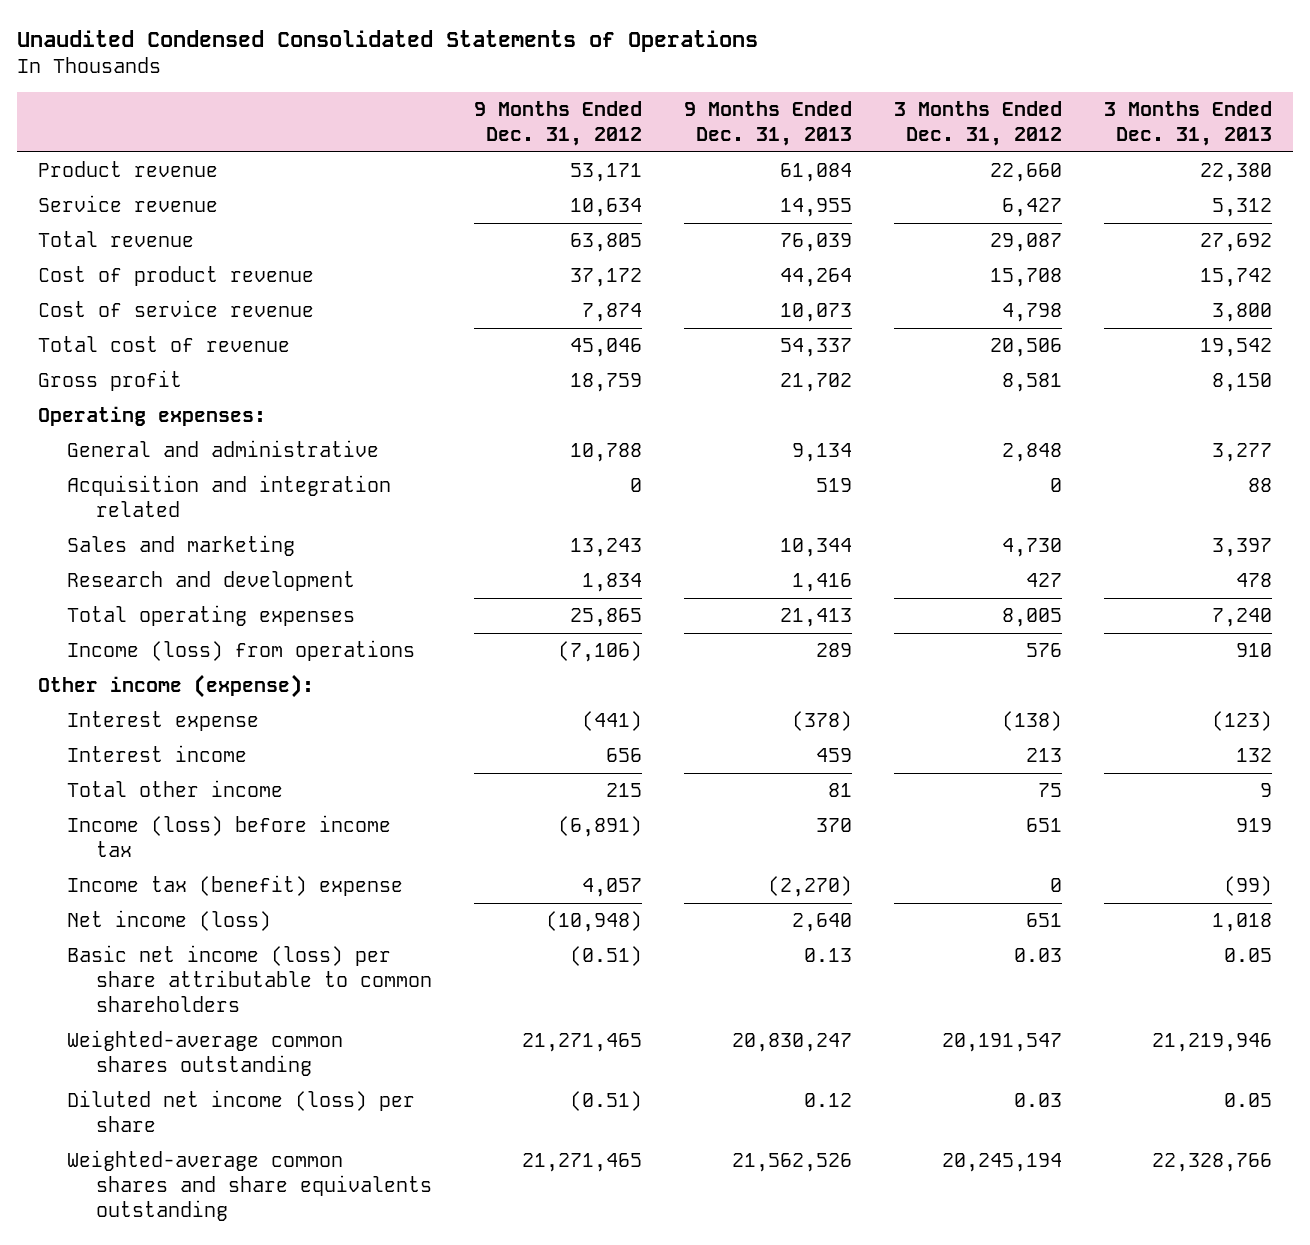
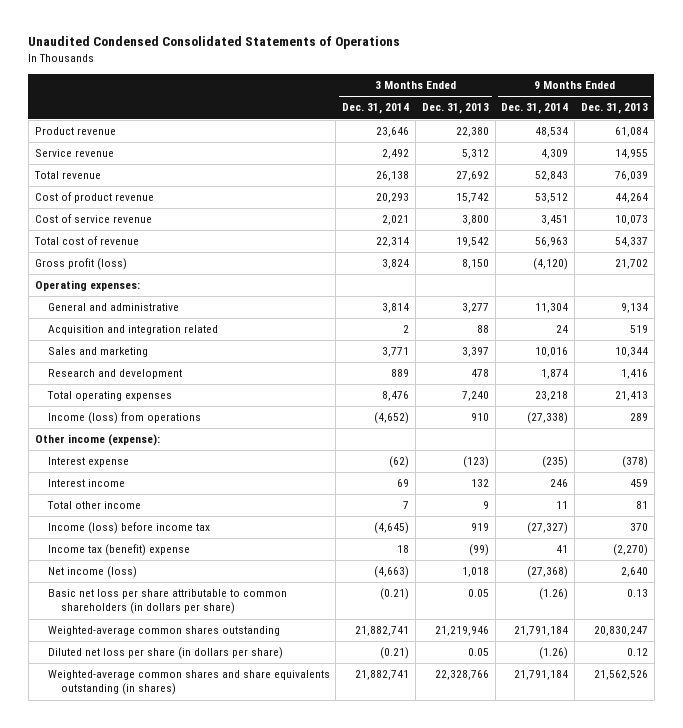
[473,101,642,147] 9 Months Ended Dec. 31, 2012 -> none
[894,101,1063,147] 3 Months Ended Dec. 31, 2012 -> none
none -> [342,103,410,115] Dec. 31, 2014
none -> [501,103,569,115] Dec. 31, 2014
[37,370,182,392] Gross profit -> [34,258,127,271] Gross profit (loss)
[66,945,432,1012] Basic net income (loss) per share attributable to common shareholders -> [47,589,287,615] Basic net loss per share attributable to common shareholders (in dollars per share)
[66,1090,415,1133] Diluted net income (loss) per share -> [47,647,283,660] Diluted net loss per share (in dollars per share)
[66,1150,432,1221] Weighted-average common shares and share equivalents outstanding -> [47,670,330,696] Weighted-average common shares and share equivalents outstanding (in shares)

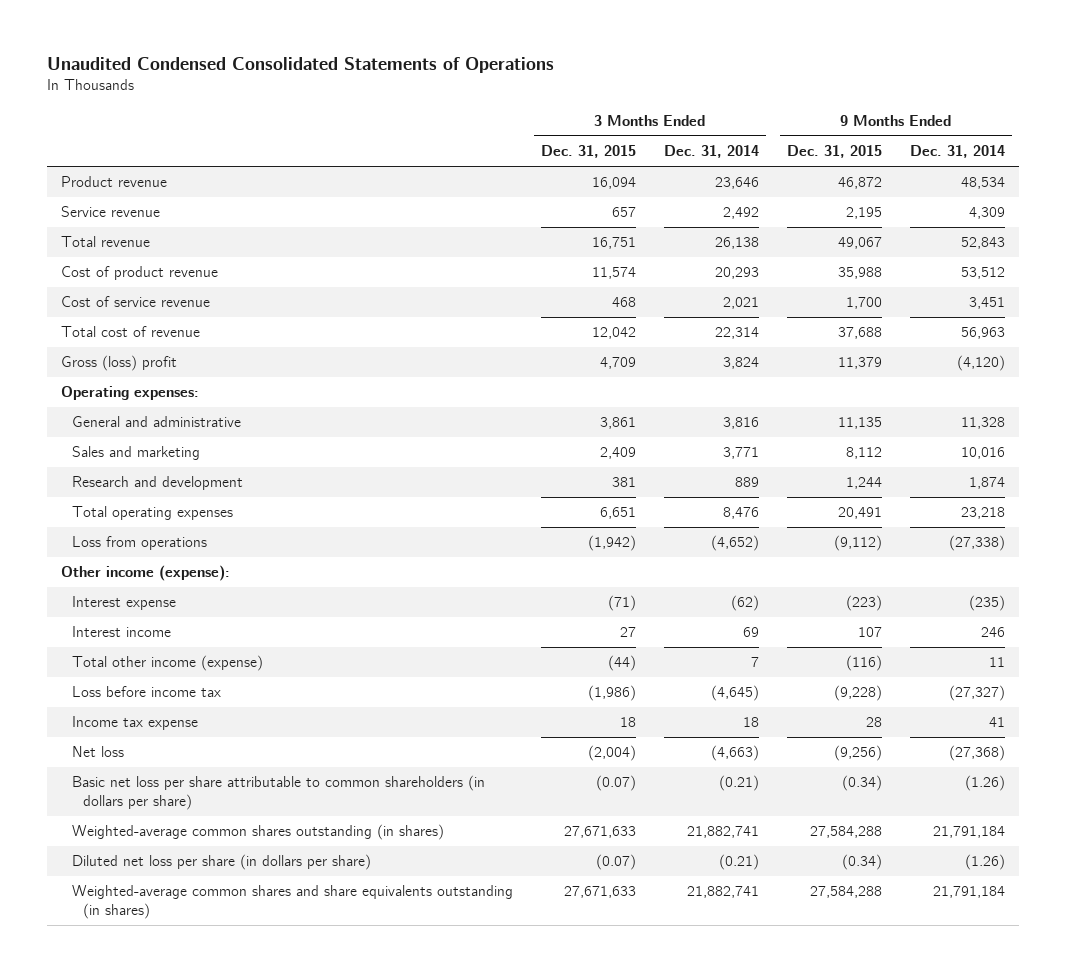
[421,103,489,115] Dec. 31, 2013 -> none
[580,103,648,115] Dec. 31, 2013 -> none
none -> [540,145,636,159] Dec. 31, 2015
none -> [786,145,882,159] Dec. 31, 2015
[34,258,127,271] Gross profit (loss) -> [60,355,177,372] Gross (loss) profit
[47,325,218,336] Acquisition and integration related -> none
[382,303,410,314] 3,814 -> [722,417,759,430] 3,816
[535,303,569,314] 11,304 -> [960,417,1005,430] 11,328
[47,412,201,425] Income (loss) from operations -> [71,536,207,551] Loss from operations
[46,501,141,510] Total other income -> [71,655,263,672] Total other income (expense)
[47,522,210,535] Income (loss) before income tax -> [71,686,221,698] Loss before income tax
[47,544,190,557] Income tax (benefit) expense -> [71,716,198,731] Income tax expense
[47,566,137,579] Net income (loss) -> [71,746,124,758] Net loss
[47,626,280,637] Weighted-average common shares outstanding -> [71,824,444,841] Weighted-average common shares outstanding (in shares)

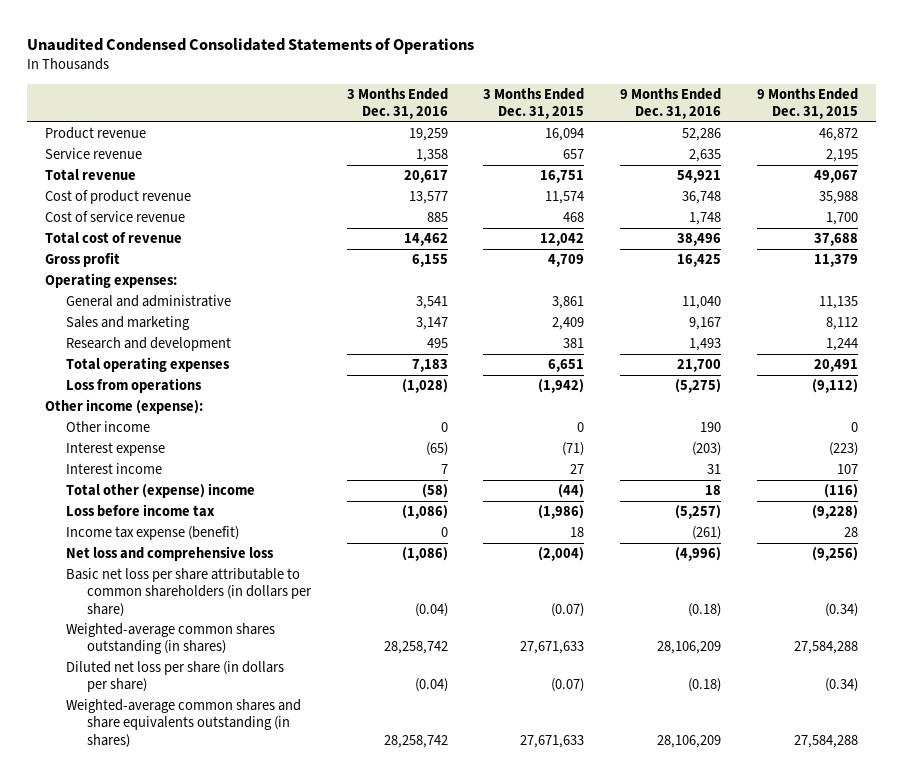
[663,145,759,159] Dec. 31, 2014 -> none
[909,145,1005,159] Dec. 31, 2014 -> none
none -> [346,87,448,120] 3 Months Ended Dec. 31, 2016
none -> [620,87,722,120] 9 Months Ended Dec. 31, 2016
[60,355,177,372] Gross (loss) profit -> [44,252,120,268] Gross profit
none -> [65,421,150,433] Other income
[71,655,263,672] Total other income (expense) -> [65,483,255,499] Total other (expense) income
[71,716,198,731] Income tax expense -> [65,526,239,541] Income tax expense (benefit)
[71,746,124,758] Net loss -> [65,546,274,562] Net loss and comprehensive loss

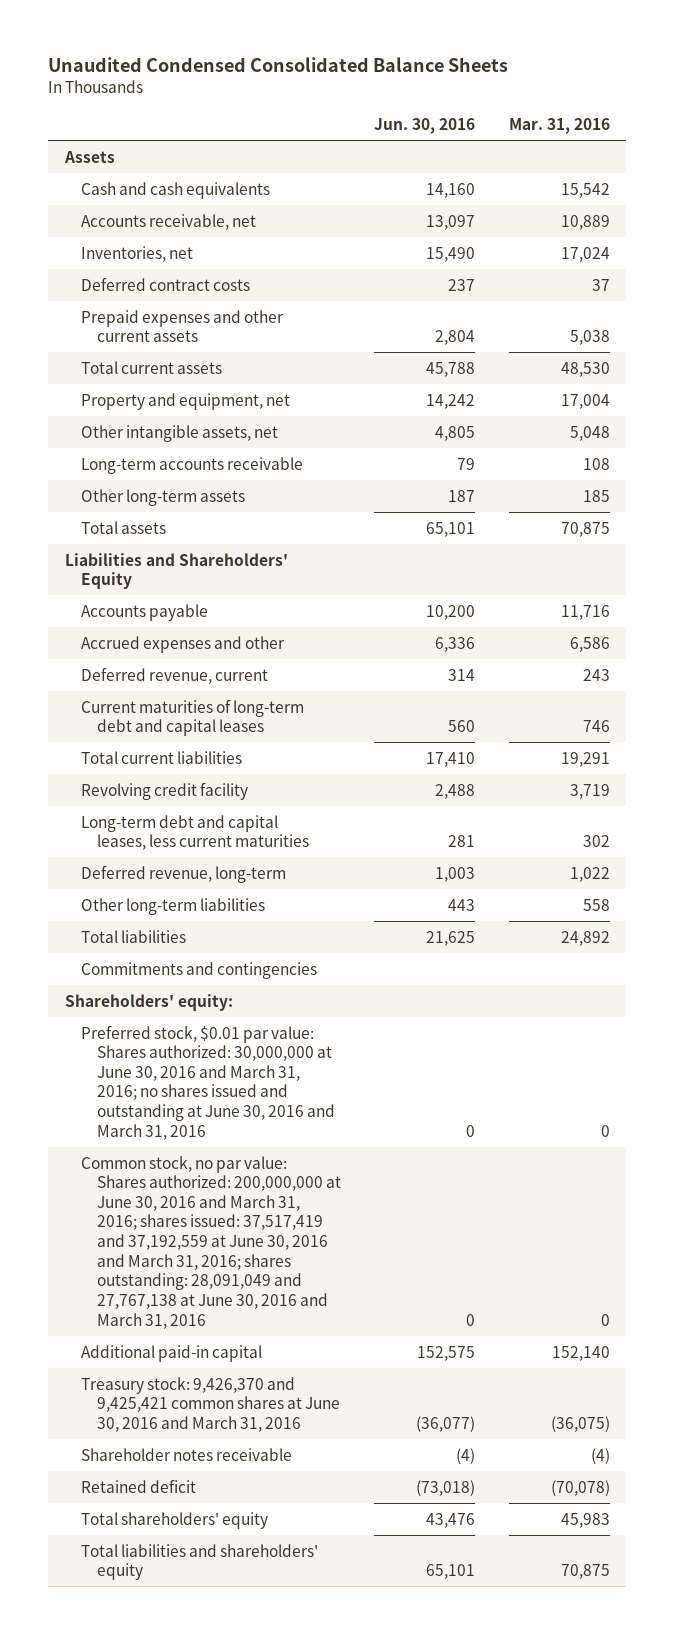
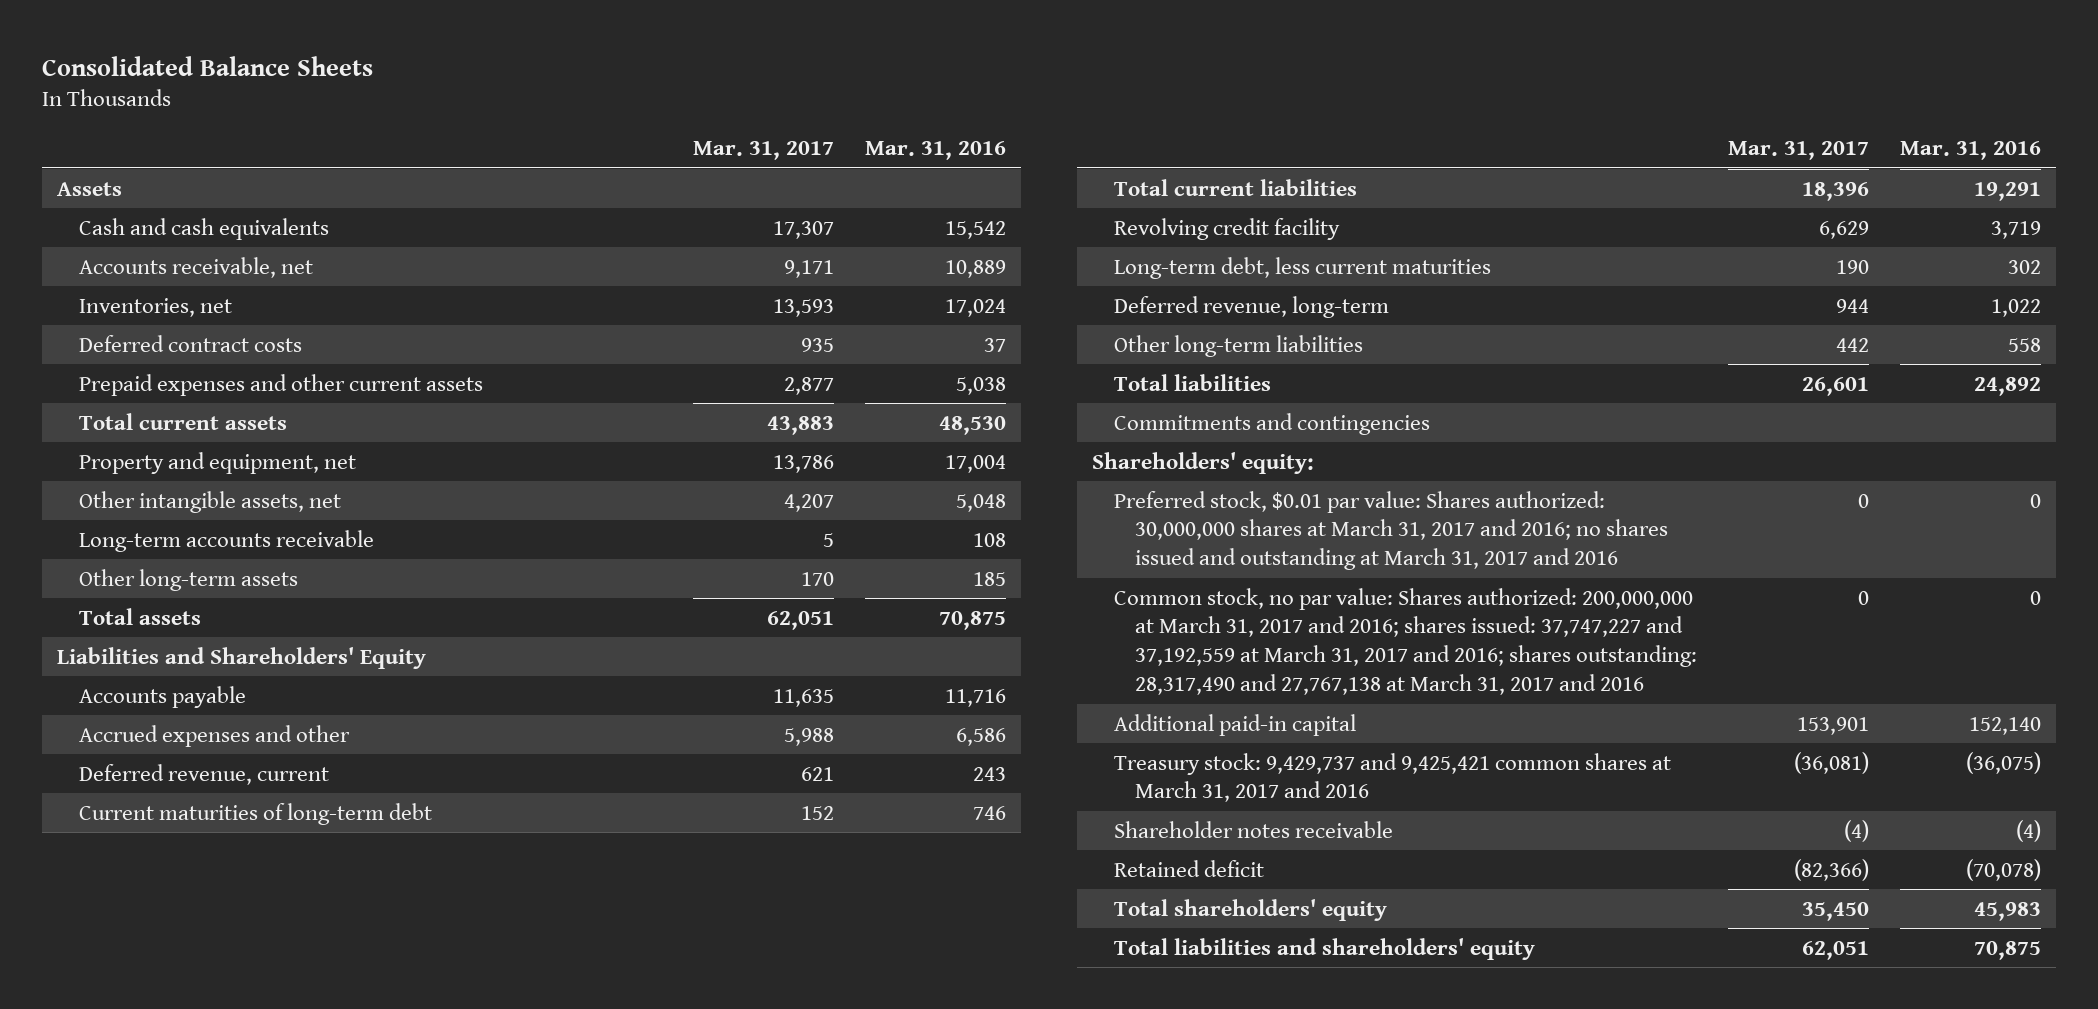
[47,56,508,72] Unaudited Condensed Consolidated Balance Sheets -> [41,56,373,77] Consolidated Balance Sheets
[374,117,476,134] Jun. 30, 2016 -> none
none -> [693,141,835,161] Mar. 31, 2017
[80,698,304,737] Current maturities of long-term debt and capital leases -> [78,802,432,825] Current maturities of long-term debt
[80,814,309,851] Long-term debt and capital leases, less current maturities -> [1113,256,1491,279] Long-term debt, less current maturities
[80,1024,335,1140] Preferred stock, $0.01 par value: Shares authorized: 30,000,000 at June 30, 2016 and March 31, 2016; no shares issued and outstanding at June 30, 2016 and March 31, 2016 -> [1113,490,1669,571] Preferred stock, $0.01 par value: Shares authorized: 30,000,000 shares at March 31, 2017 and 2016; no shares issued and outstanding at March 31, 2017 and 2016
[80,1155,341,1329] Common stock, no par value: Shares authorized: 200,000,000 at June 30, 2016 and March 31, 2016; shares issued: 37,517,419 and 37,192,559 at June 30, 2016 and March 31, 2016; shares outstanding: 28,091,049 and 27,767,138 at June 30, 2016 and March 31, 2016 -> [1113,587,1698,696] Common stock, no par value: Shares authorized: 200,000,000 at March 31, 2017 and 2016; shares issued: 37,747,227 and 37,192,559 at March 31, 2017 and 2016; shares outstanding: 28,317,490 and 27,767,138 at March 31, 2017 and 2016
[80,1376,340,1432] Treasury stock: 9,426,370 and 9,425,421 common shares at June 30, 2016 and March 31, 2016 -> [1113,752,1671,803] Treasury stock: 9,429,737 and 9,425,421 common shares at March 31, 2017 and 2016

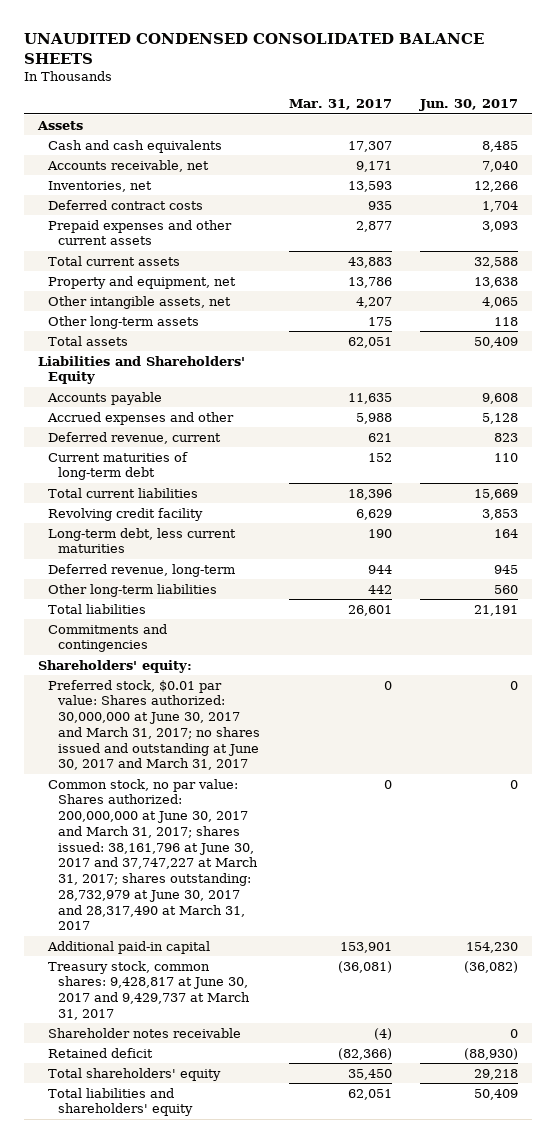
[41,56,373,77] Consolidated Balance Sheets -> [23,32,484,64] UNAUDITED CONDENSED CONSOLIDATED BALANCE SHEETS
[864,141,1006,161] Mar. 31, 2016 -> none
none -> [419,99,519,112] Jun. 30, 2017
[78,529,374,552] Long-term accounts receivable -> none
[801,571,835,586] 170 -> [367,316,392,326] 175
[1113,490,1669,571] Preferred stock, $0.01 par value: Shares authorized: 30,000,000 shares at March 31, 2017 and 2016; no shares issued and outstanding at March 31, 2017 and 2016 -> [48,679,261,771] Preferred stock, $0.01 par value: Shares authorized: 30,000,000 at June 30, 2017 and March 31, 2017; no shares issued and outstanding at June 30, 2017 and March 31, 2017
[1113,587,1698,696] Common stock, no par value: Shares authorized: 200,000,000 at March 31, 2017 and 2016; shares issued: 37,747,227 and 37,192,559 at March 31, 2017 and 2016; shares outstanding: 28,317,490 and 27,767,138 at March 31, 2017 and 2016 -> [48,778,259,931] Common stock, no par value: Shares authorized: 200,000,000 at June 30, 2017 and March 31, 2017; shares issued: 38,161,796 at June 30, 2017 and 37,747,227 at March 31, 2017; shares outstanding: 28,732,979 at June 30, 2017 and 28,317,490 at March 31, 2017
[1113,752,1671,803] Treasury stock: 9,429,737 and 9,425,421 common shares at March 31, 2017 and 2016 -> [48,960,251,1020] Treasury stock, common shares: 9,428,817 at June 30, 2017 and 9,429,737 at March 31, 2017

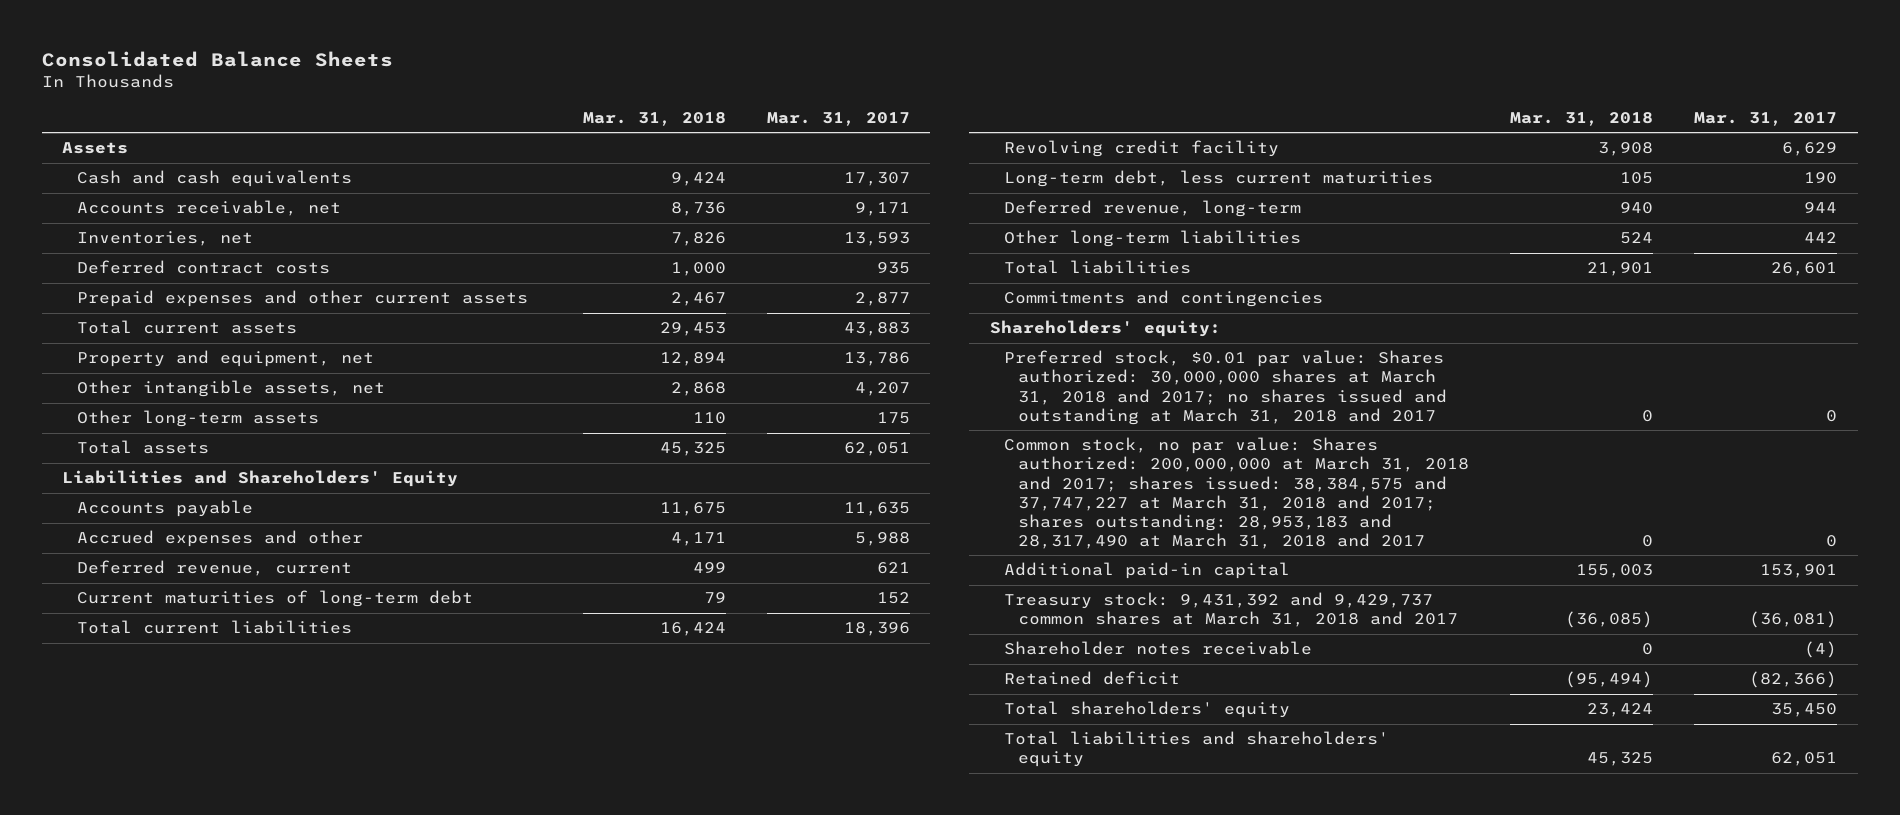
[23,32,484,64] UNAUDITED CONDENSED CONSOLIDATED BALANCE SHEETS -> [41,51,393,68] Consolidated Balance Sheets
[419,99,519,112] Jun. 30, 2017 -> none
none -> [583,111,727,126] Mar. 31, 2018
[48,679,261,771] Preferred stock, $0.01 par value: Shares authorized: 30,000,000 at June 30, 2017 and March 31, 2017; no shares issued and outstanding at June 30, 2017 and March 31, 2017 -> [1004,350,1448,425] Preferred stock, $0.01 par value: Shares authorized: 30,000,000 shares at March 31, 2018 and 2017; no shares issued and outstanding at March 31, 2018 and 2017
[48,778,259,931] Common stock, no par value: Shares authorized: 200,000,000 at June 30, 2017 and March 31, 2017; shares issued: 38,161,796 at June 30, 2017 and 37,747,227 at March 31, 2017; shares outstanding: 28,732,979 at June 30, 2017 and 28,317,490 at March 31, 2017 -> [1004,437,1470,550] Common stock, no par value: Shares authorized: 200,000,000 at March 31, 2018 and 2017; shares issued: 38,384,575 and 37,747,227 at March 31, 2018 and 2017; shares outstanding: 28,953,183 and 28,317,490 at March 31, 2018 and 2017
[48,960,251,1020] Treasury stock, common shares: 9,428,817 at June 30, 2017 and 9,429,737 at March 31, 2017 -> [1004,592,1459,628] Treasury stock: 9,431,392 and 9,429,737 common shares at March 31, 2018 and 2017

